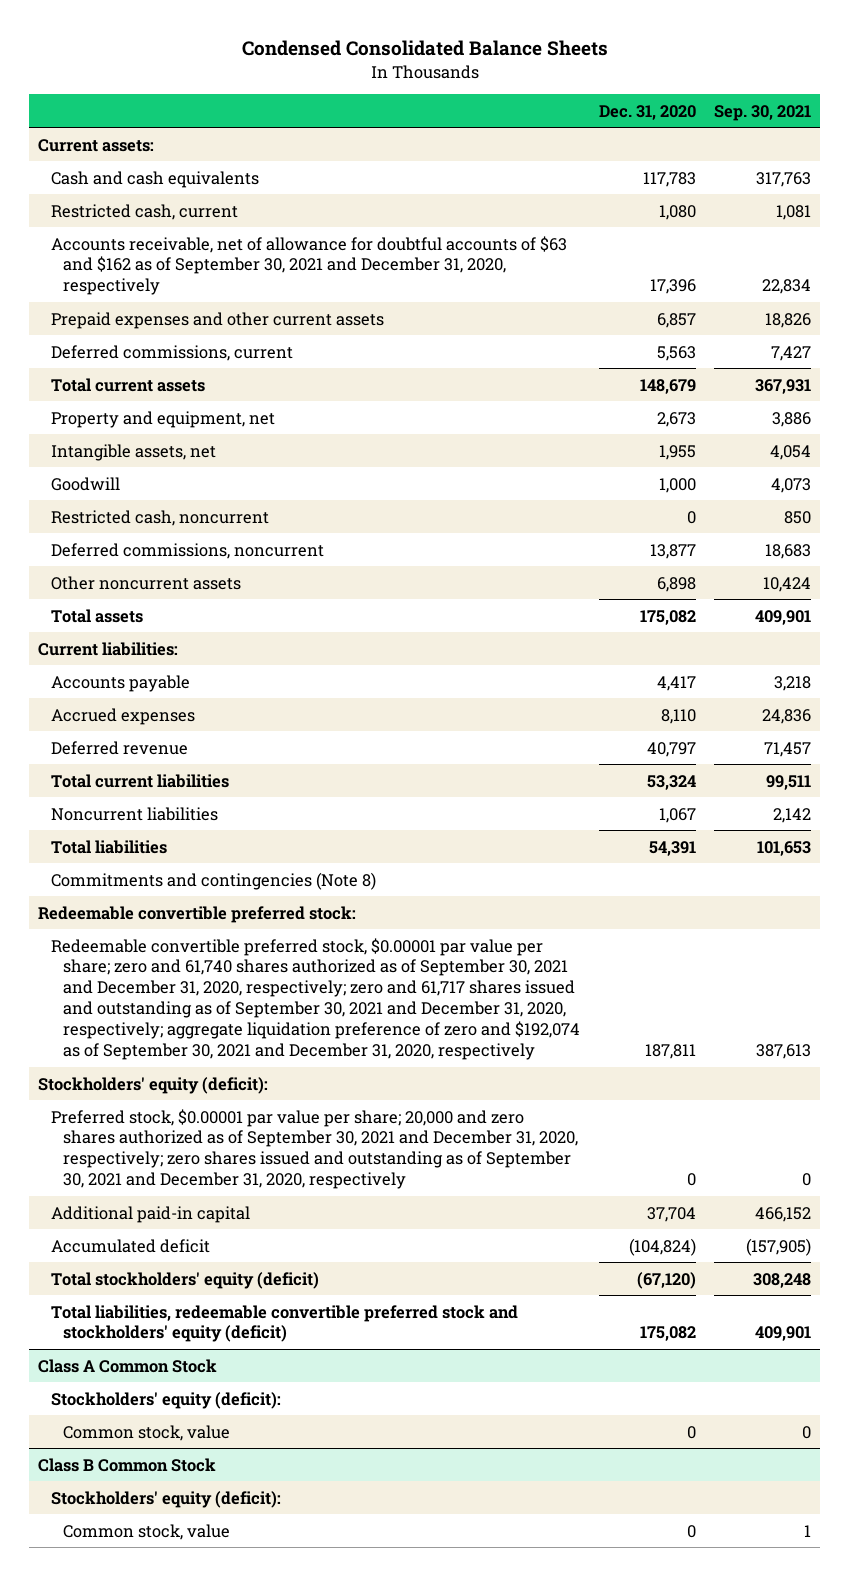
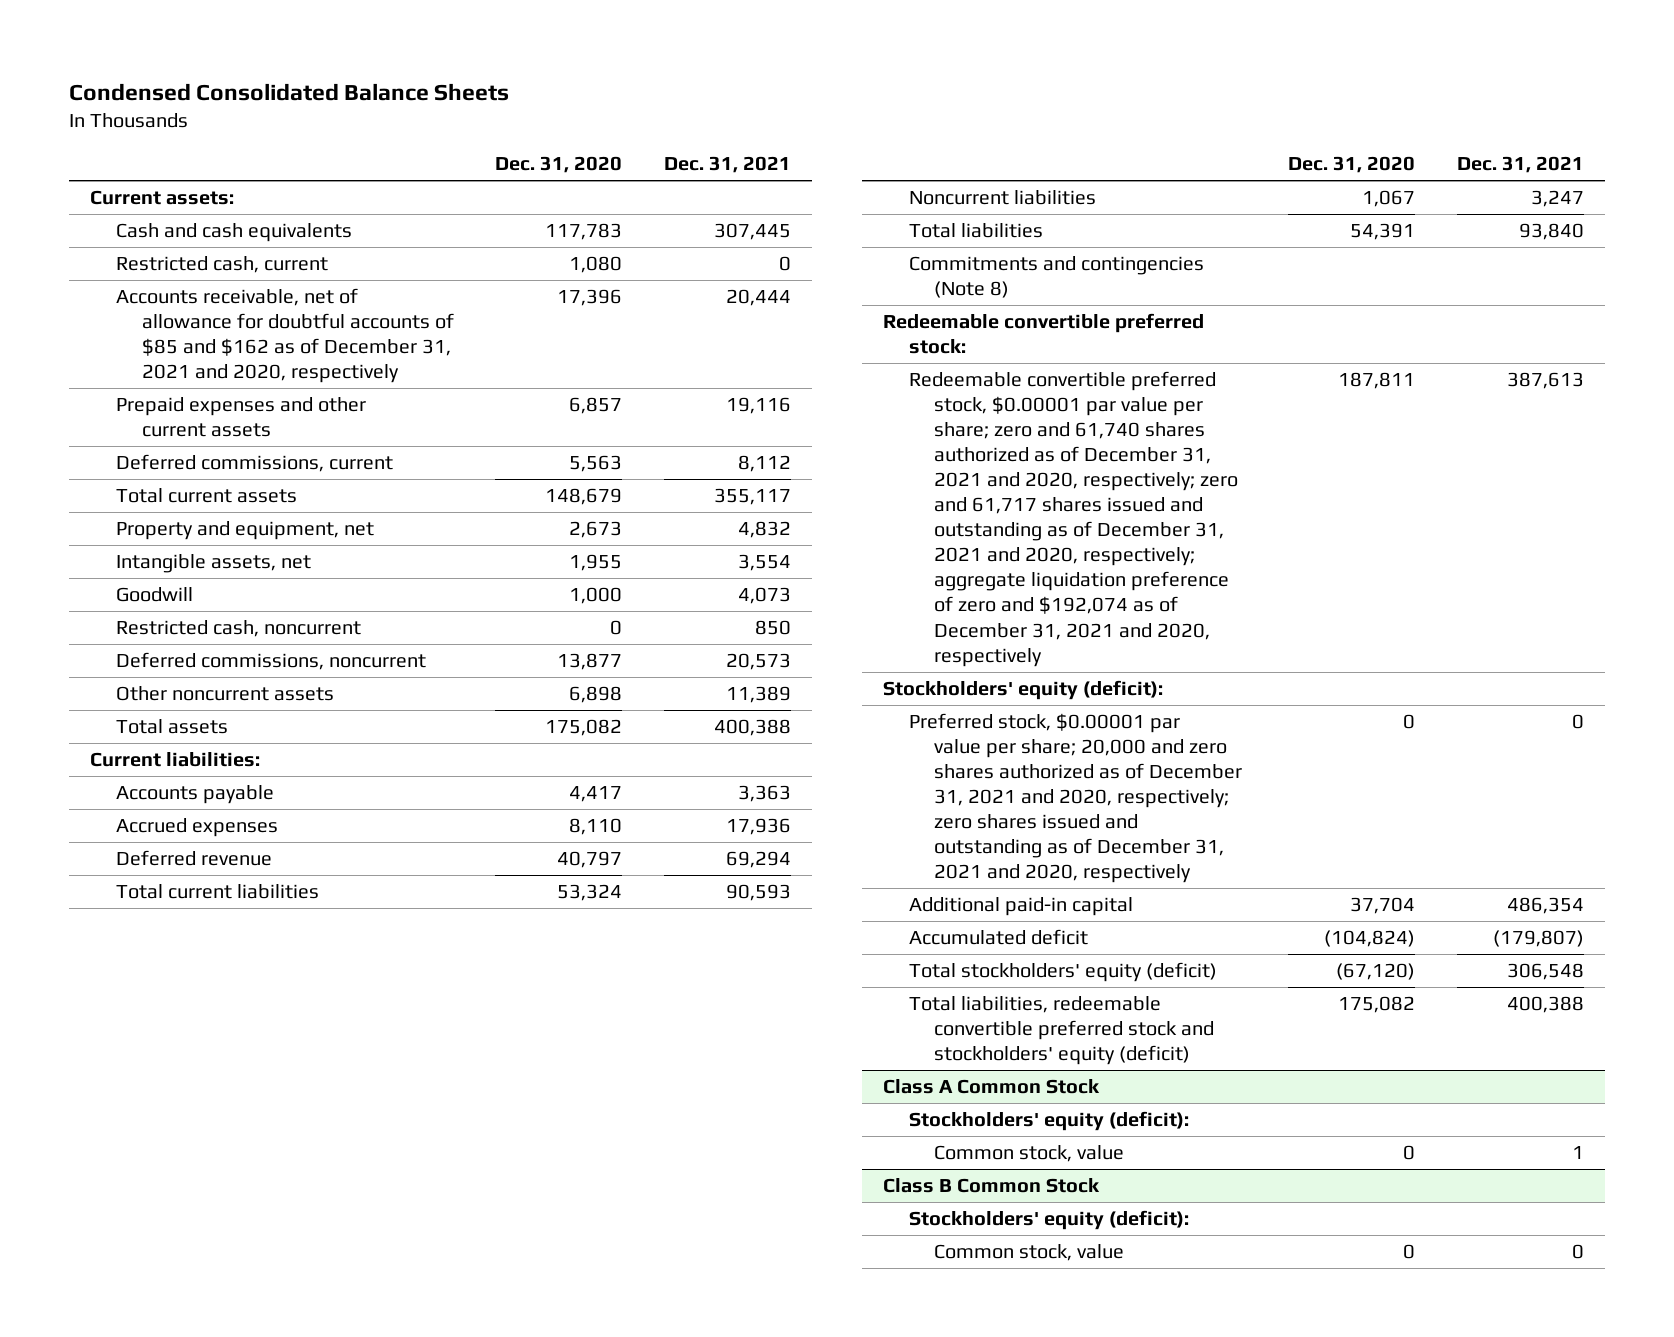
[714,104,812,121] Sep. 30, 2021 -> none
none -> [664,156,792,174] Dec. 31, 2021
[50,235,567,296] Accounts receivable, net of allowance for doubtful accounts of $63 and $162 as of September 30, 2021 and December 31, 2020, respectively -> [115,288,454,384] Accounts receivable, net of allowance for doubtful accounts of $85 and $162 as of December 31, 2021 and 2020, respectively
[50,937,581,1061] Redeemable convertible preferred stock, $0.00001 par value per share; zero and 61,740 shares authorized as of September 30, 2021 and December 31, 2020, respectively; zero and 61,717 shares issued and outstanding as of September 30, 2021 and December 31, 2020, respectively; aggregate liquidation preference of zero and $192,074 as of September 30, 2021 and December 31, 2020, respectively -> [908,371,1239,667] Redeemable convertible preferred stock, $0.00001 par value per share; zero and 61,740 shares authorized as of December 31, 2021 and 2020, respectively; zero and 61,717 shares issued and outstanding as of December 31, 2021 and 2020, respectively; aggregate liquidation preference of zero and $192,074 as of December 31, 2021 and 2020, respectively
[50,1108,579,1190] Preferred stock, $0.00001 par value per share; 20,000 and zero shares authorized as of September 30, 2021 and December 31, 2020, respectively; zero shares issued and outstanding as of September 30, 2021 and December 31, 2020, respectively -> [908,713,1243,884] Preferred stock, $0.00001 par value per share; 20,000 and zero shares authorized as of December 31, 2021 and 2020, respectively; zero shares issued and outstanding as of December 31, 2021 and 2020, respectively

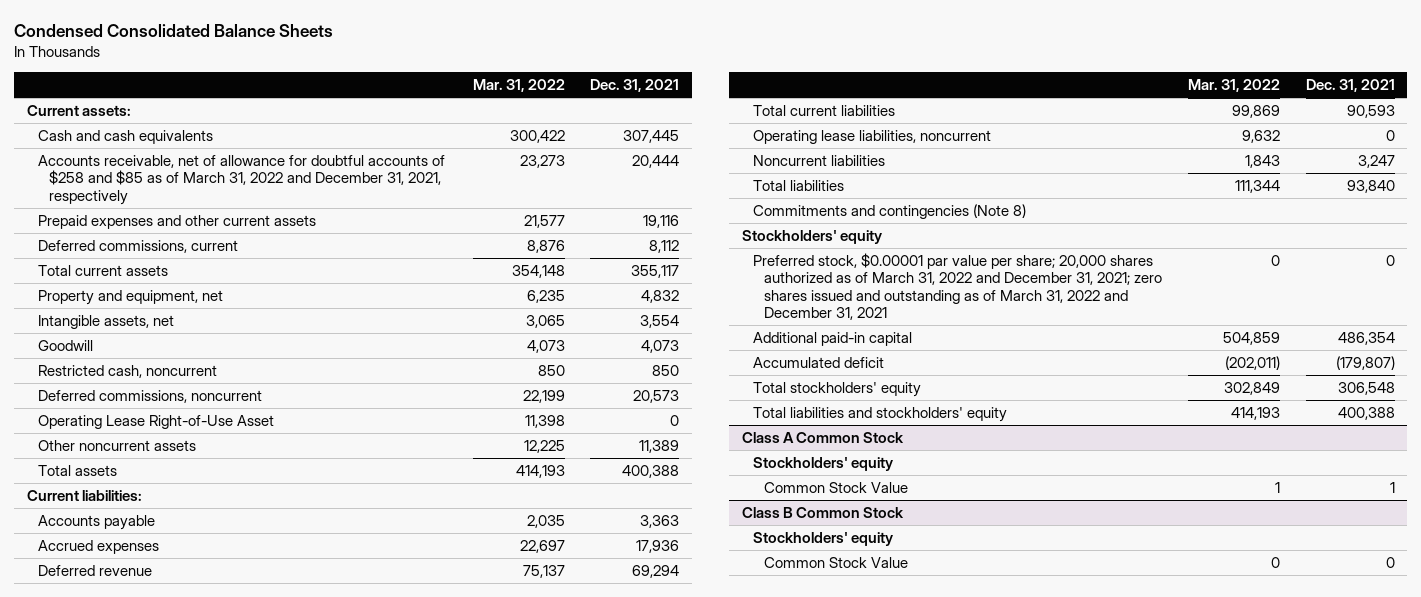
[495,156,623,174] Dec. 31, 2020 -> none
none -> [472,78,565,92] Mar. 31, 2022
[115,256,328,274] Restricted cash, current -> none
[115,288,454,384] Accounts receivable, net of allowance for doubtful accounts of $85 and $162 as of December 31, 2021 and 2020, respectively -> [37,155,445,205] Accounts receivable, net of allowance for doubtful accounts of $258 and $85 as of March 31, 2022 and December 31, 2021, respectively
none -> [37,415,274,430] Operating Lease Right-of-Use Asset
none -> [753,130,992,145] Operating lease liabilities, noncurrent
[883,313,1205,355] Redeemable convertible preferred stock: -> none
[908,371,1239,667] Redeemable convertible preferred stock, $0.00001 par value per share; zero and 61,740 shares authorized as of December 31, 2021 and 2020, respectively; zero and 61,717 shares issued and outstanding as of December 31, 2021 and 2020, respectively; aggregate liquidation preference of zero and $192,074 as of December 31, 2021 and 2020, respectively -> none
[883,680,1164,701] Stockholders' equity (deficit): -> [742,230,883,245] Stockholders' equity
[908,713,1243,884] Preferred stock, $0.00001 par value per share; 20,000 and zero shares authorized as of December 31, 2021 and 2020, respectively; zero shares issued and outstanding as of December 31, 2021 and 2020, respectively -> [753,253,1163,320] Preferred stock, $0.00001 par value per share; 20,000 shares authorized as of March 31, 2022 and December 31, 2021; zero shares issued and outstanding as of March 31, 2022 and December 31, 2021
[908,962,1217,983] Total stockholders' equity (deficit) -> [753,382,922,398] Total stockholders' equity
[908,996,1215,1066] Total liabilities, redeemable convertible preferred stock and stockholders' equity (deficit) -> [753,407,1008,423] Total liabilities and stockholders' equity
[908,1111,1189,1132] Stockholders' equity (deficit): -> [753,457,894,472] Stockholders' equity
[934,1145,1125,1163] Common stock, value -> [764,482,909,494] Common Stock Value
[908,1210,1189,1231] Stockholders' equity (deficit): -> [753,532,894,547] Stockholders' equity
[934,1244,1125,1262] Common stock, value -> [764,557,909,569] Common Stock Value

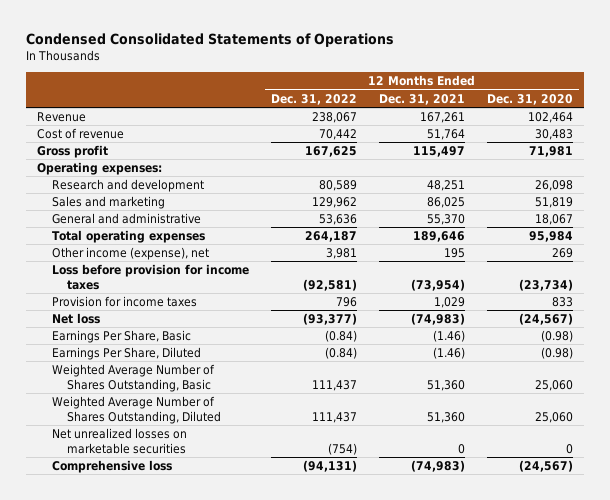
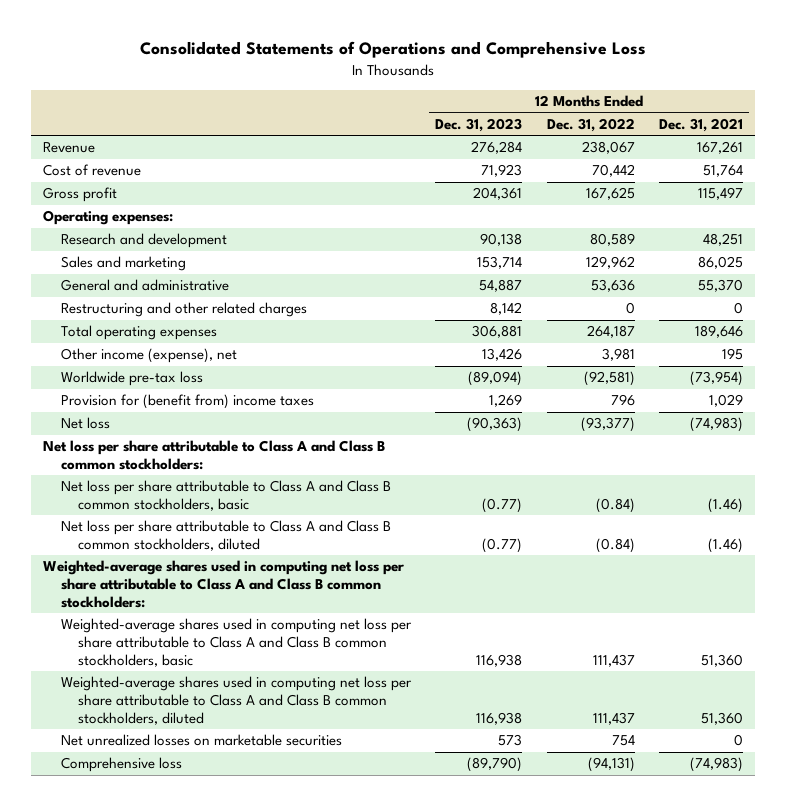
[25,33,394,48] Condensed Consolidated Statements of Operations -> [140,41,647,59] Consolidated Statements of Operations and Comprehensive Loss
[487,93,574,105] Dec. 31, 2020 -> none
none -> [435,117,523,132] Dec. 31, 2023
none -> [60,302,307,318] Restructuring and other related charges
[51,264,249,290] Loss before provision for income taxes -> [60,371,203,387] Worldwide pre-tax loss
[51,296,197,308] Provision for income taxes -> [60,394,314,410] Provision for (benefit from) income taxes
none -> [43,440,386,470] Net loss per share attributable to Class A and Class B common stockholders:
[51,330,191,344] Earnings Per Share, Basic -> [60,480,391,511] Net loss per share attributable to Class A and Class B common stockholders, basic
[51,347,201,361] Earnings Per Share, Diluted -> [60,520,391,551] Net loss per share attributable to Class A and Class B common stockholders, diluted
none -> [43,560,405,608] Weighted-average shares used in computing net loss per share attributable to Class A and Class B common stockholders:
[51,364,215,392] Weighted Average Number of Shares Outstanding, Basic -> [60,618,412,667] Weighted-average shares used in computing net loss per share attributable to Class A and Class B common stockholders, basic
[51,396,221,424] Weighted Average Number of Shares Outstanding, Diluted -> [60,676,412,725] Weighted-average shares used in computing net loss per share attributable to Class A and Class B common stockholders, diluted
[327,442,357,455] (754) -> [611,735,635,747] 754

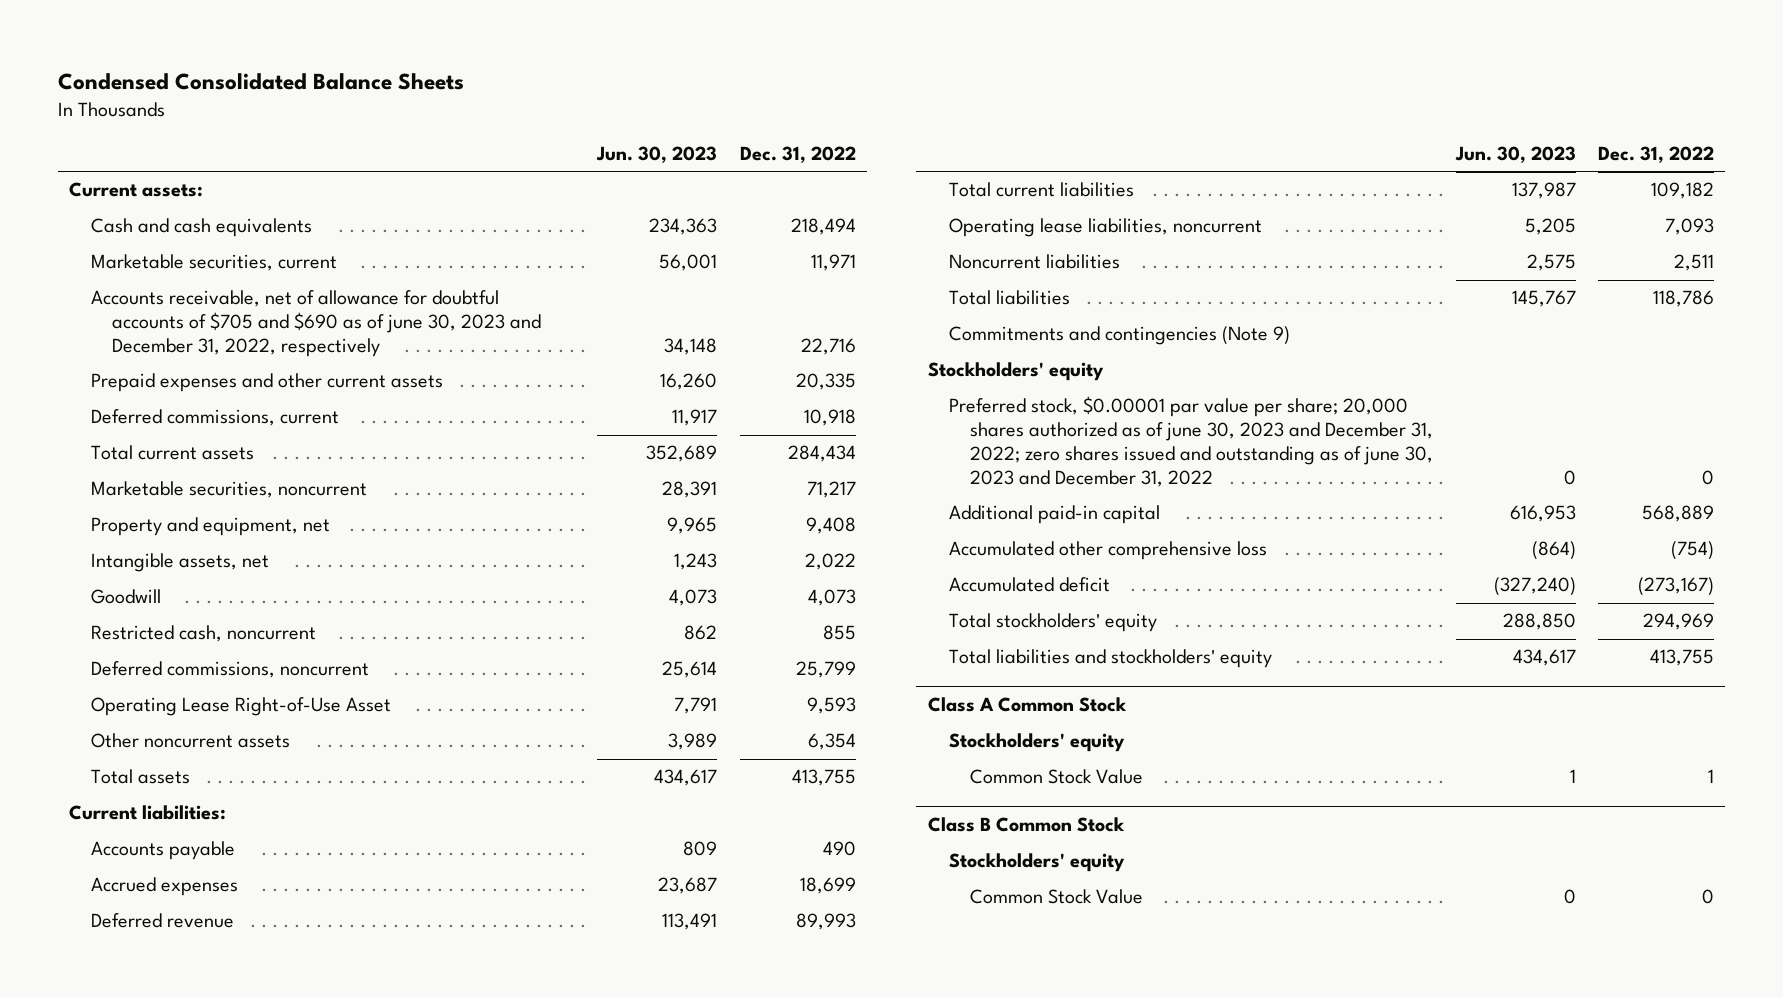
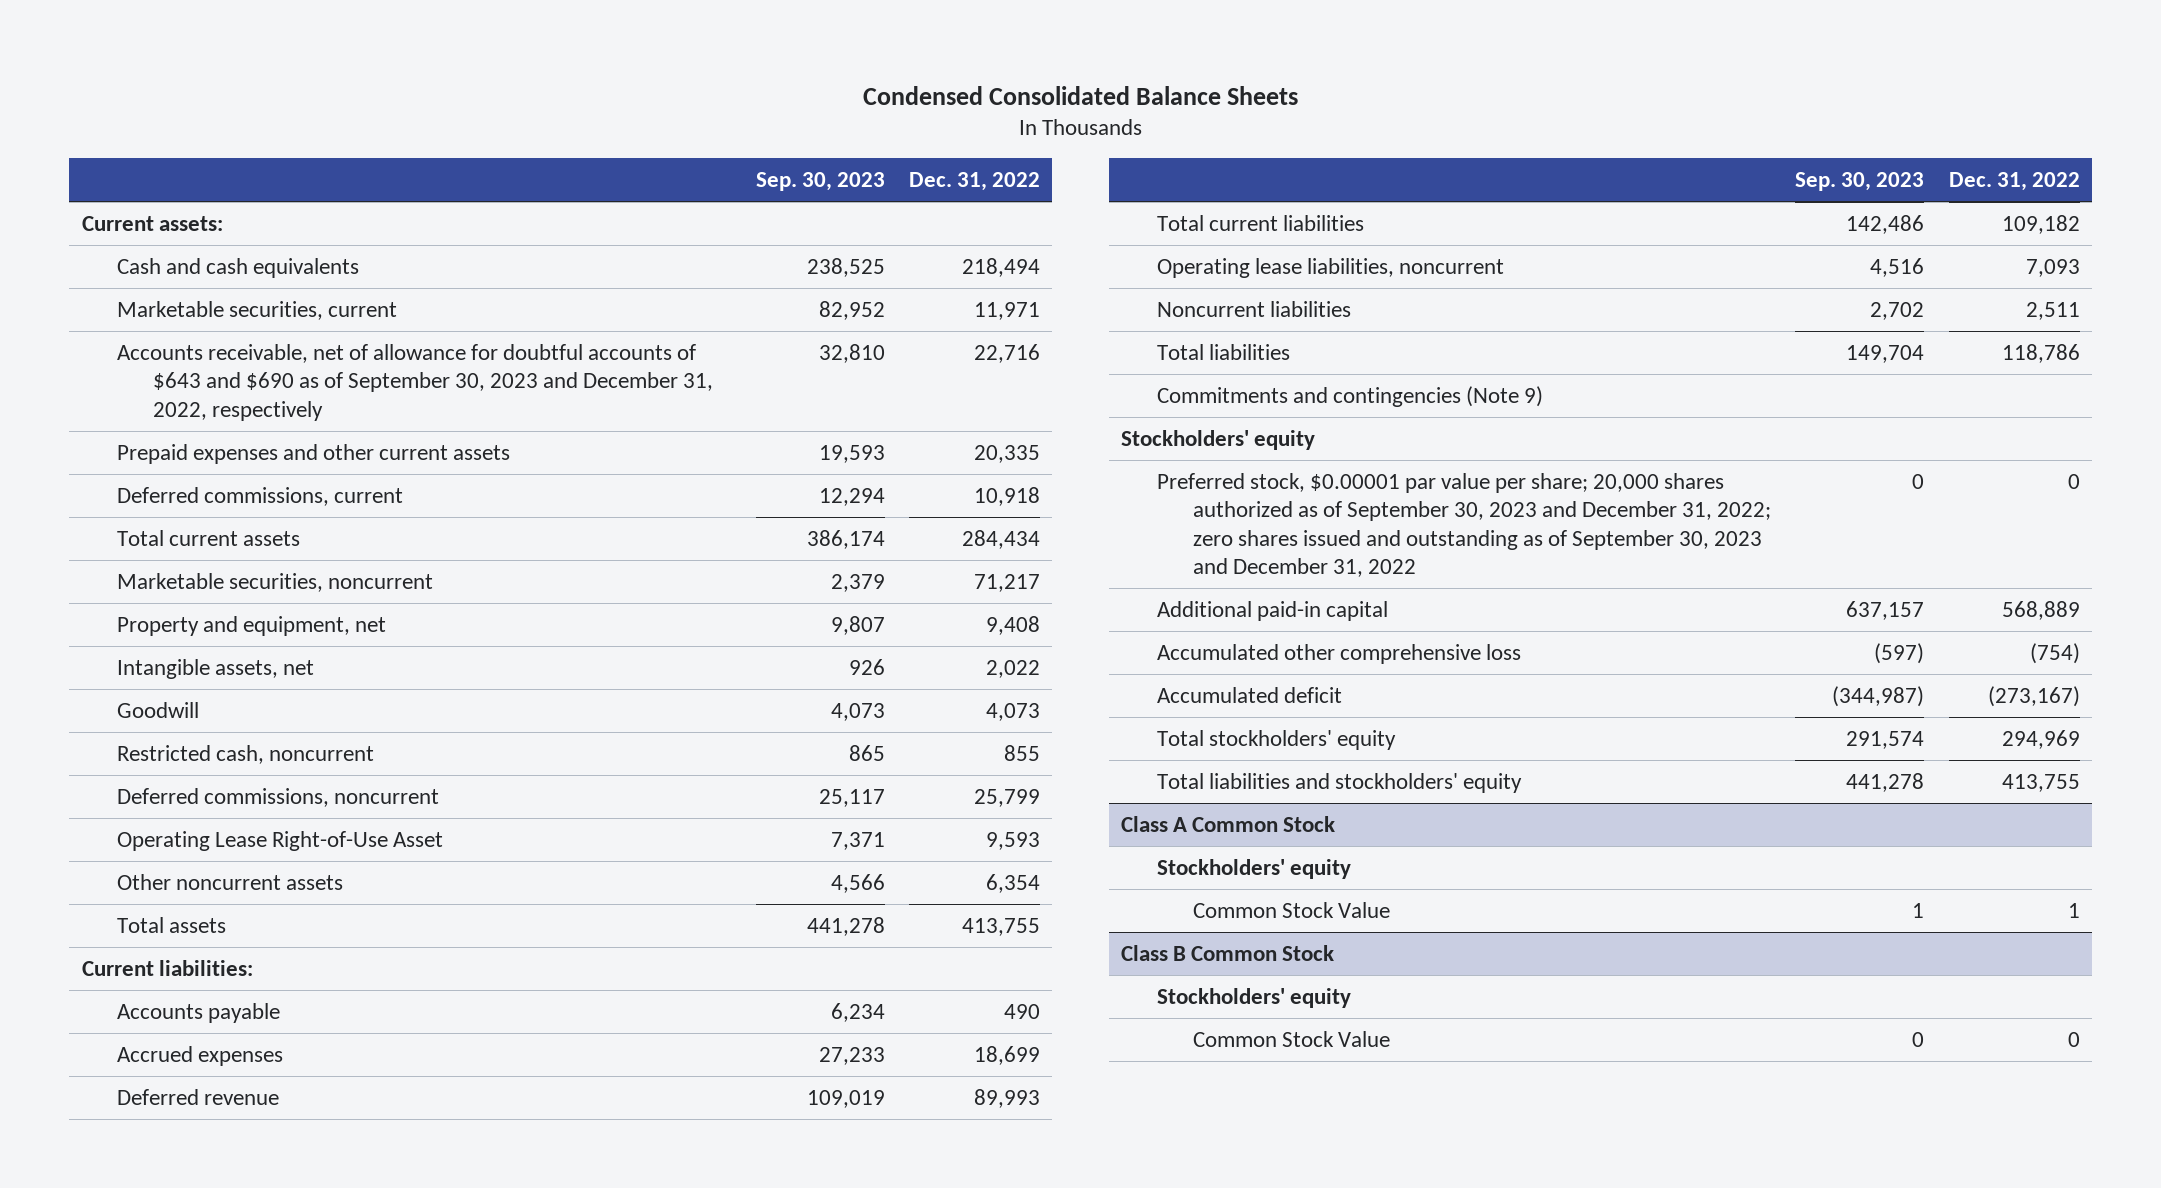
[596,146,718,164] Jun. 30, 2023 -> none
none -> [755,172,885,192] Sep. 30, 2023
[90,290,542,357] Accounts receivable, net of allowance for doubtful accounts of $705 and $690 as of june 30, 2023 and December 31, 2022, respectively -> [117,343,714,421] Accounts receivable, net of allowance for doubtful accounts of $643 and $690 as of September 30, 2023 and December 31, 2022, respectively
[948,396,1434,487] Preferred stock, $0.00001 par value per share; 20,000 shares authorized as of june 30, 2023 and December 31, 2022; zero shares issued and outstanding as of june 30, 2023 and December 31, 2022 -> [1156,472,1771,578] Preferred stock, $0.00001 par value per share; 20,000 shares authorized as of September 30, 2023 and December 31, 2022; zero shares issued and outstanding as of September 30, 2023 and December 31, 2022

